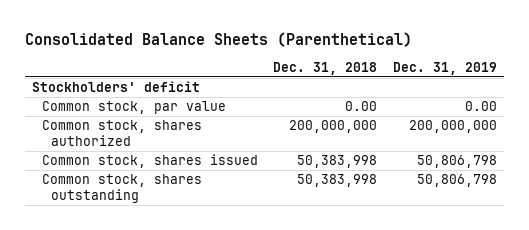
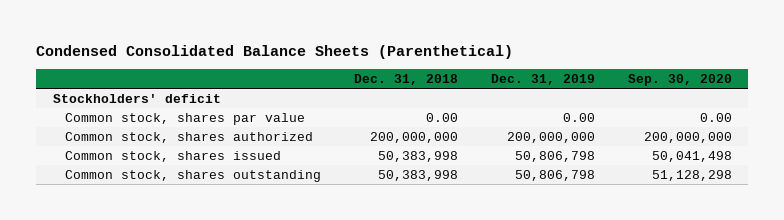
[24,31,412,47] Consolidated Balance Sheets (Parenthetical) -> [36,45,514,60] Condensed Consolidated Balance Sheets (Parenthetical)
none -> [627,74,732,87] Sep. 30, 2020
[41,101,226,115] Common stock, par value -> [65,112,306,125] Common stock, shares par value

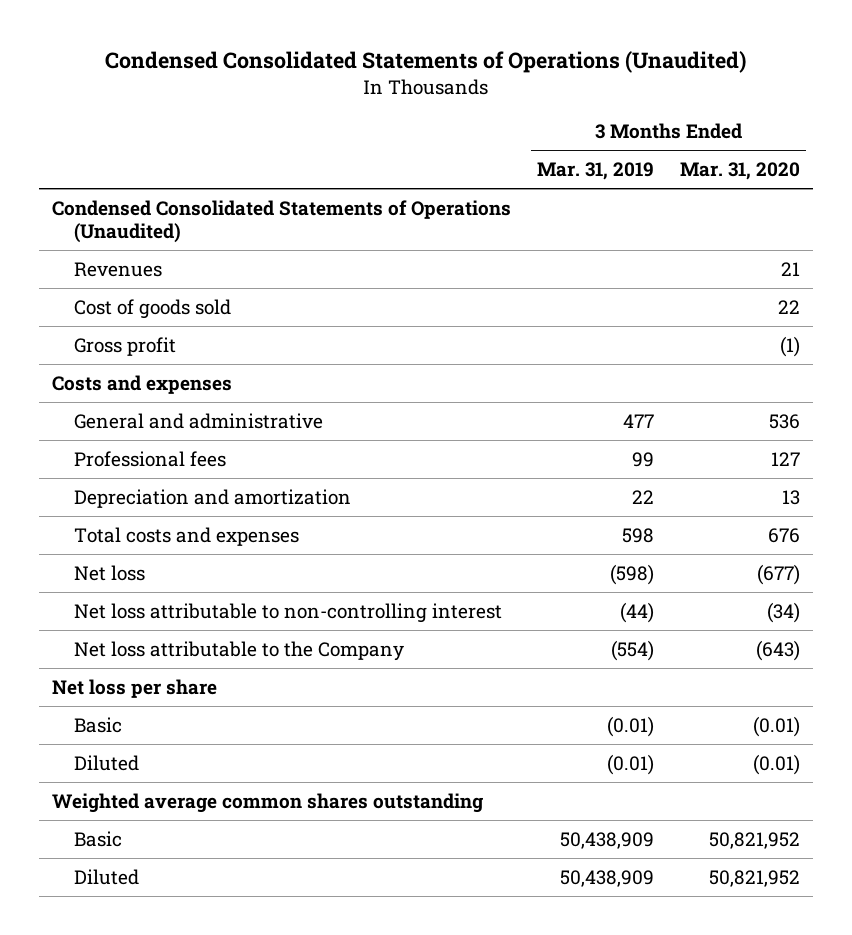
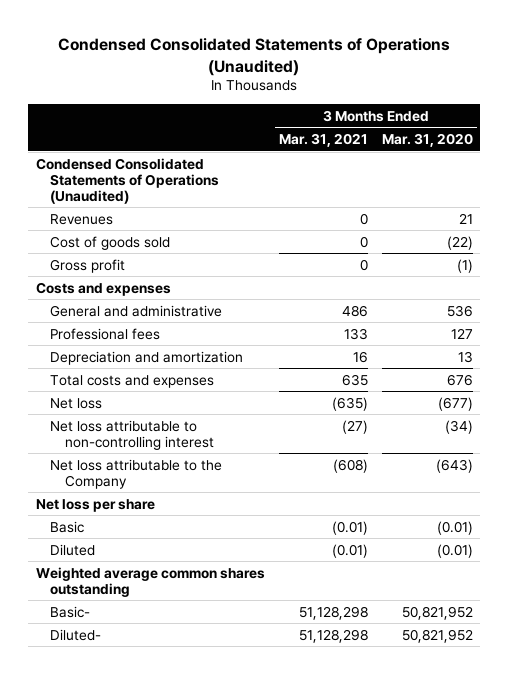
[537,162,655,181] Mar. 31, 2019 -> none
none -> [278,133,368,148] Mar. 31, 2021
[777,299,800,314] 22 -> [447,235,474,250] (22)
[74,830,123,847] Basic -> [50,605,91,618] Basic-
[74,868,140,885] Diluted -> [50,628,102,641] Diluted-

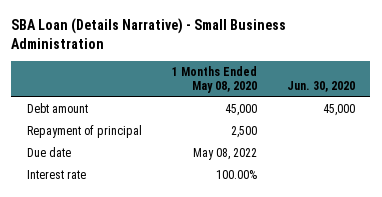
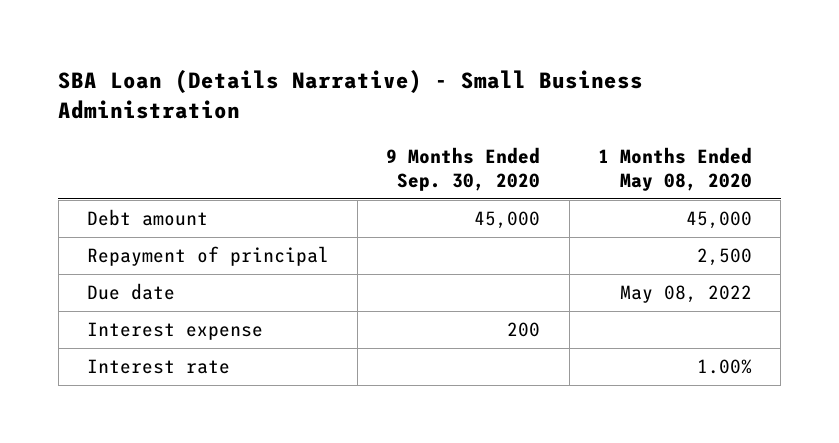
[287,81,356,93] Jun. 30, 2020 -> none
none -> [386,146,541,191] 9 Months Ended Sep. 30, 2020
none -> [87,322,264,341] Interest expense
[215,170,257,180] 100.00% -> [696,359,752,375] 1.00%

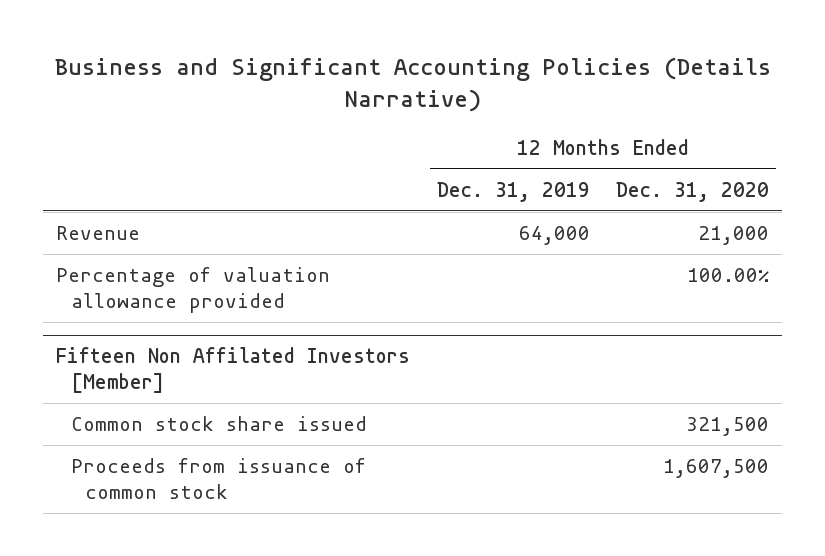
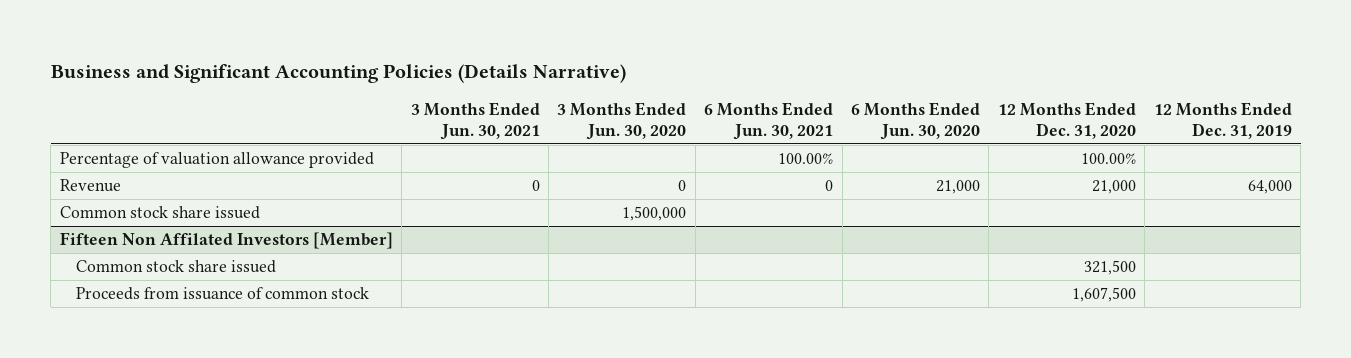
none -> [410,101,540,141] 3 Months Ended Jun. 30, 2021
none -> [557,101,687,141] 3 Months Ended Jun. 30, 2020
none -> [704,101,834,141] 6 Months Ended Jun. 30, 2021
none -> [851,101,981,141] 6 Months Ended Jun. 30, 2020
[56,226,141,241] Revenue -> [59,178,121,192] Revenue
none -> [59,205,260,219] Common stock share issued

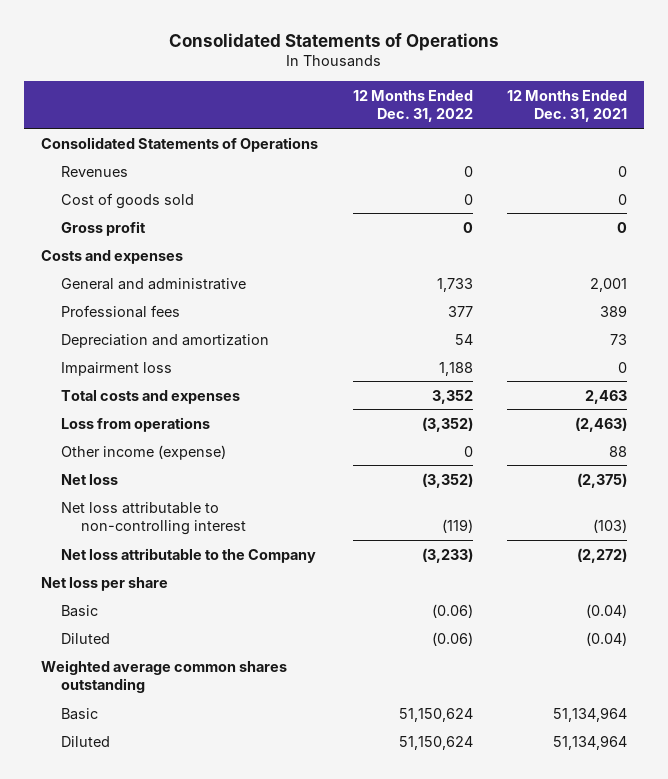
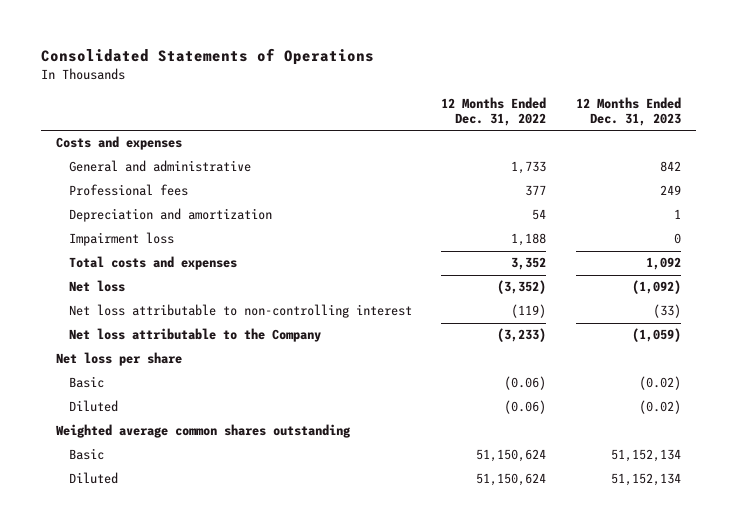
[507,89,628,123] 12 Months Ended Dec. 31, 2021 -> none
none -> [575,96,681,127] 12 Months Ended Dec. 31, 2023
[40,136,318,152] Consolidated Statements of Operations -> none
[60,165,128,177] Revenues -> none
[60,192,194,209] Cost of goods sold -> none
[60,220,146,236] Gross profit -> none
[60,416,210,432] Loss from operations -> none
[60,444,226,460] Other income (expense) -> none

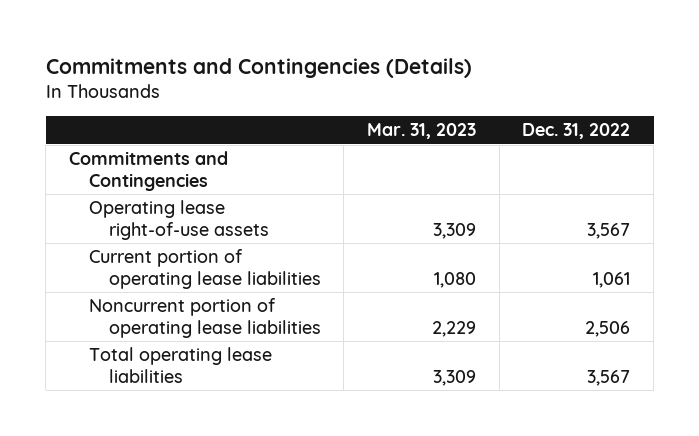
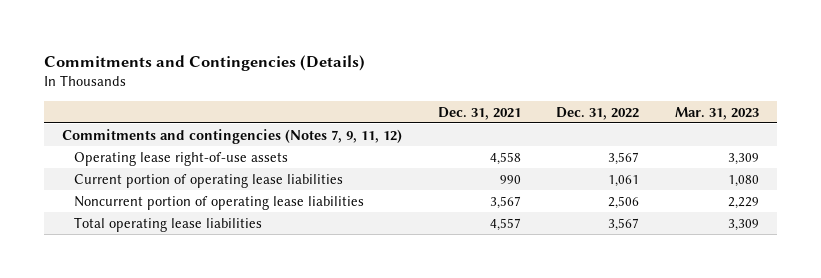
none -> [437,106,521,120] Dec. 31, 2021
[69,151,229,191] Commitments and Contingencies -> [61,128,402,144] Commitments and contingencies (Notes 7, 9, 11, 12)

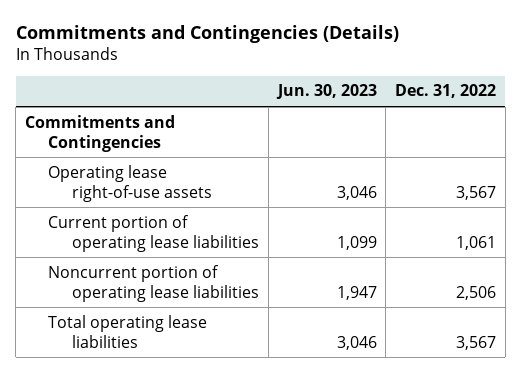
[437,106,521,120] Dec. 31, 2021 -> none
[674,106,759,120] Mar. 31, 2023 -> none
none -> [275,84,377,100] Jun. 30, 2023
[61,128,402,144] Commitments and contingencies (Notes 7, 9, 11, 12) -> [24,114,175,152] Commitments and Contingencies

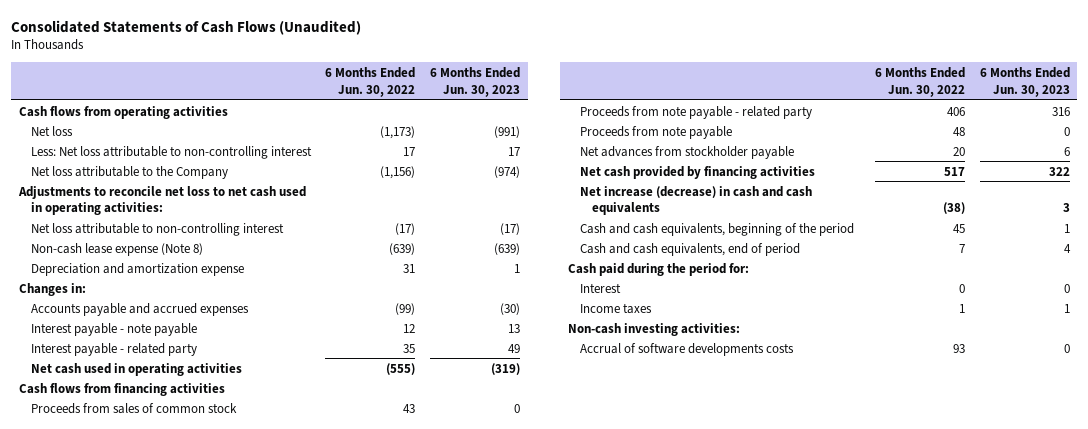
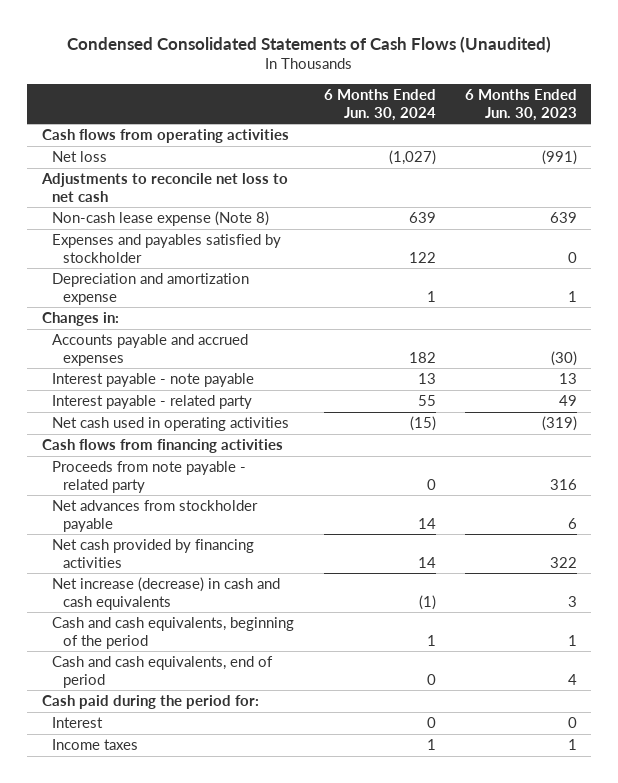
[11,19,362,35] Consolidated Statements of Cash Flows (Unaudited) -> [67,35,552,53] Condensed Consolidated Statements of Cash Flows (Unaudited)
[325,66,416,97] 6 Months Ended Jun. 30, 2022 -> none
none -> [323,89,436,121] 6 Months Ended Jun. 30, 2024
[30,145,312,159] Less: Net loss attributable to non-controlling interest -> none
[30,165,228,179] Net loss attributable to the Company -> none
[30,222,284,236] Net loss attributable to non-controlling interest -> none
[17,185,306,216] Adjustments to reconcile net loss to net cash used in operating activities: -> [40,173,288,202] Adjustments to reconcile net loss to net cash
[494,242,521,255] (639) -> [549,212,577,224] 639
none -> [52,234,282,263] Expenses and payables satisfied by stockholder
[30,402,237,414] Proceeds from sales of common stock -> none
[579,125,732,139] Proceeds from note payable -> none
[567,322,740,336] Non-cash investing activities: -> none
[579,342,794,356] Accrual of software developments costs -> none

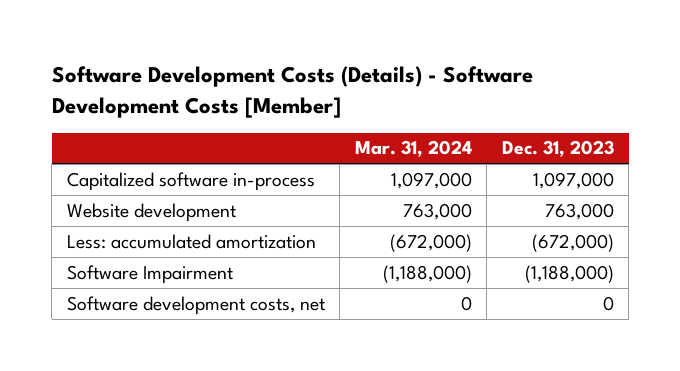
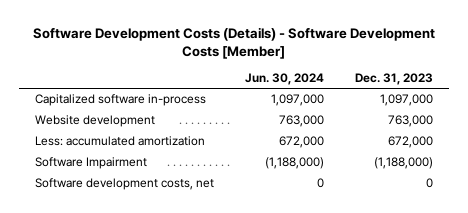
[354,140,472,158] Mar. 31, 2024 -> none
none -> [245,73,325,86] Jun. 30, 2024
[531,233,614,252] (672,000) -> [388,136,434,149] 672,000

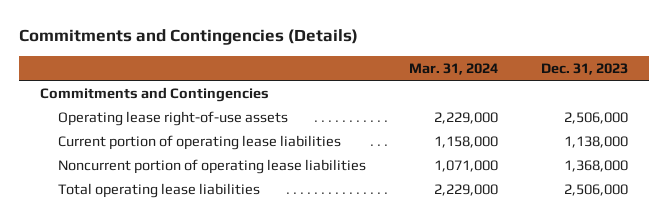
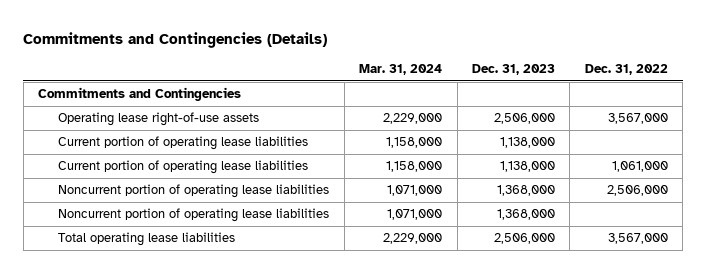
none -> [584,64,668,76] Dec. 31, 2022
none -> [58,160,309,175] Current portion of operating lease liabilities
none -> [58,208,330,223] Noncurrent portion of operating lease liabilities

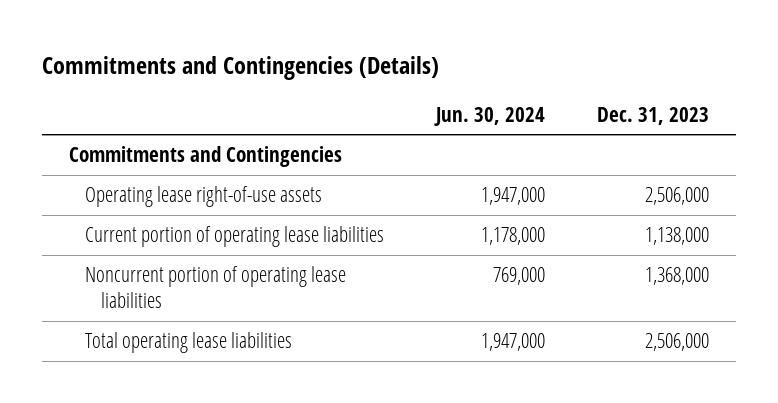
[359,64,443,76] Mar. 31, 2024 -> none
[584,64,668,76] Dec. 31, 2022 -> none
none -> [433,106,545,126] Jun. 30, 2024
[58,160,309,175] Current portion of operating lease liabilities -> none
[58,208,330,223] Noncurrent portion of operating lease liabilities -> none

